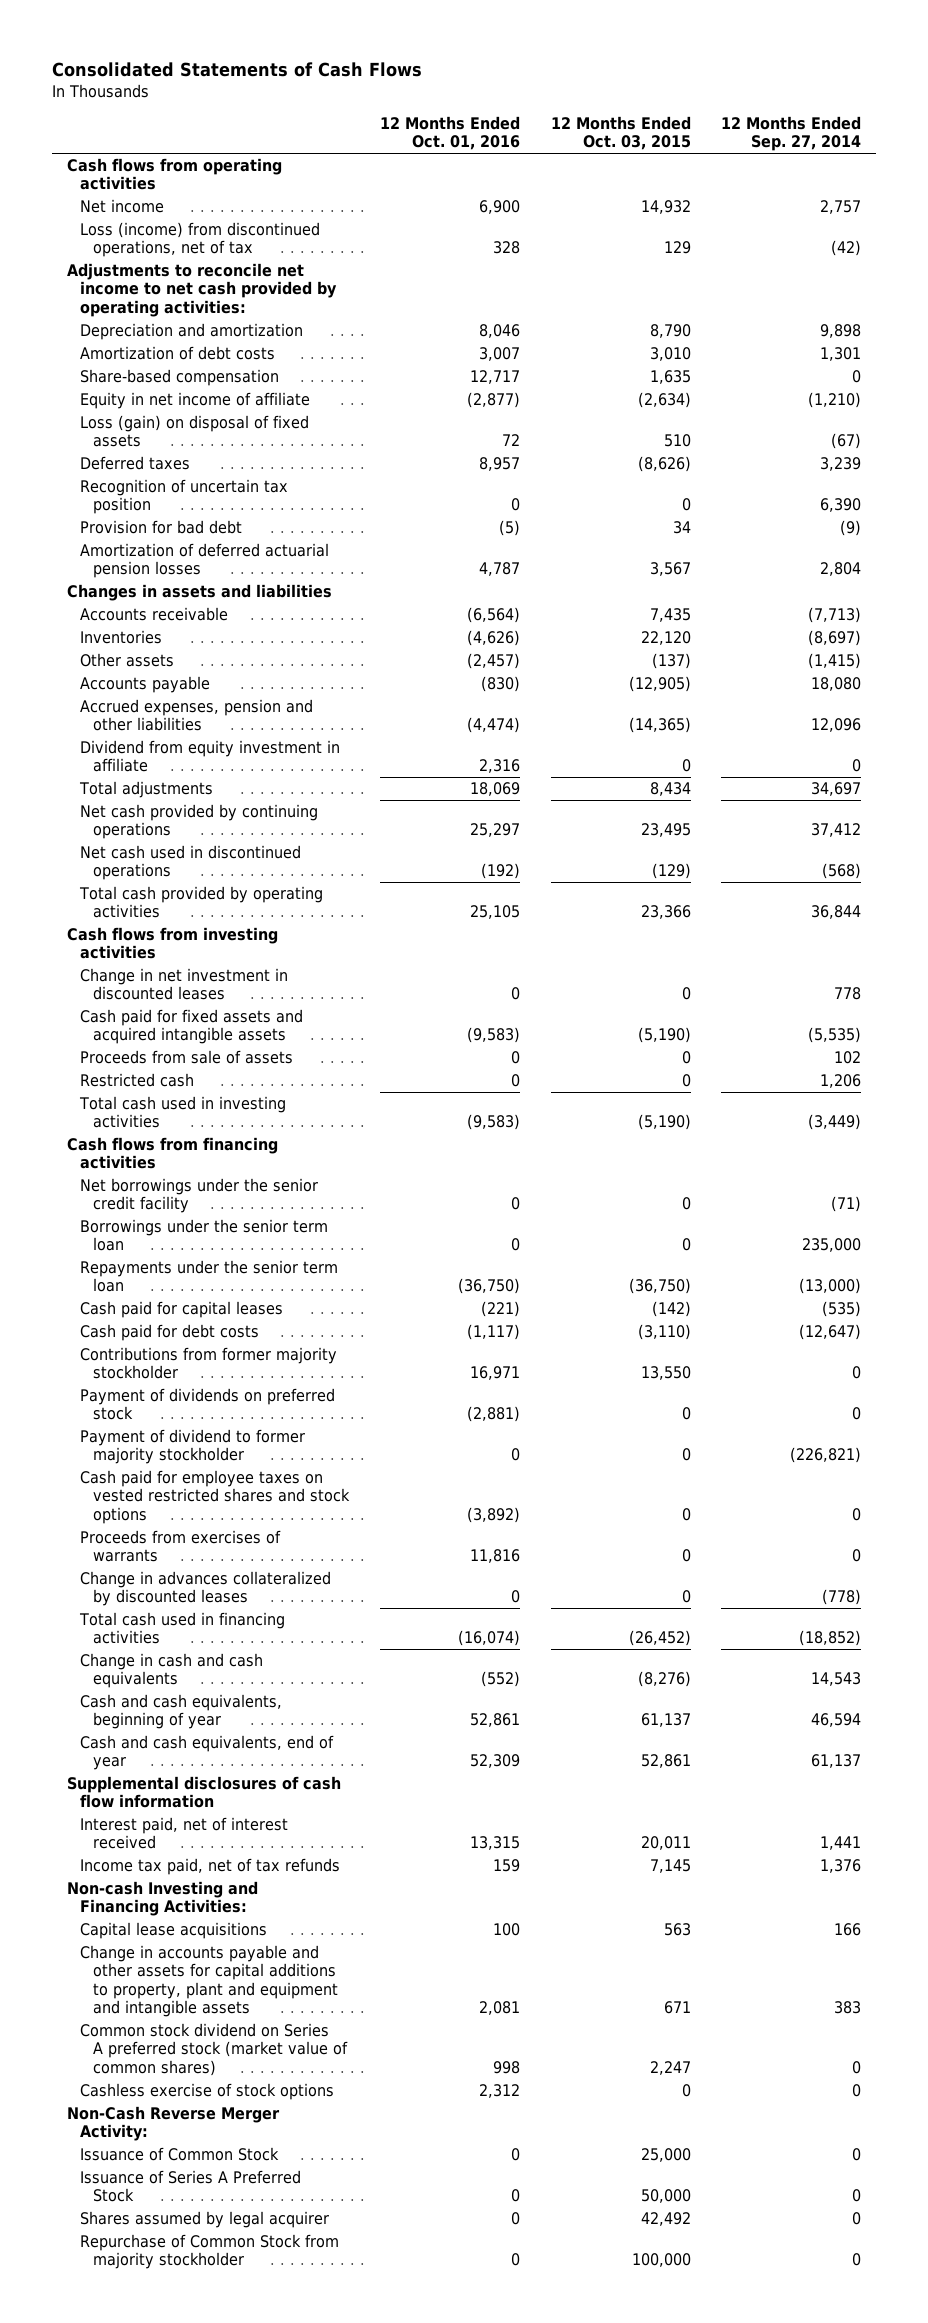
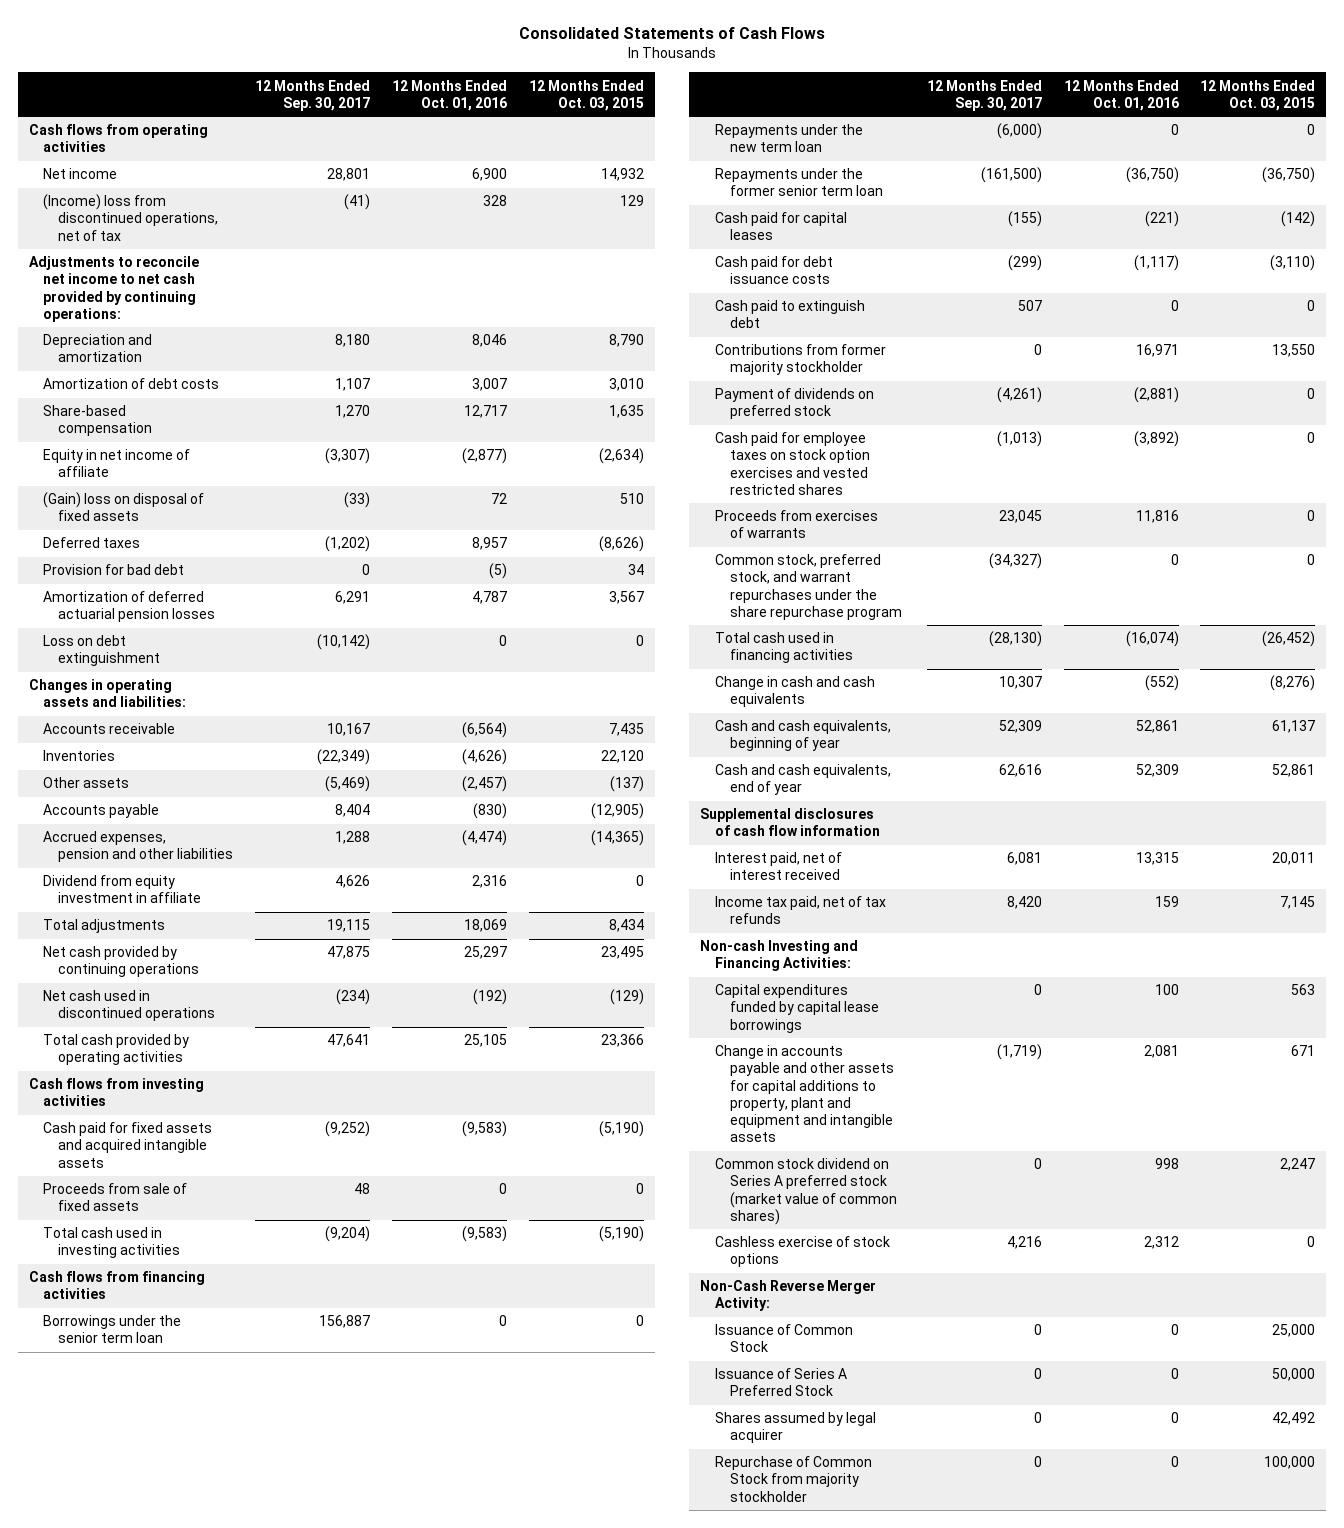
[721,115,862,152] 12 Months Ended Sep. 27, 2014 -> none
none -> [254,79,370,111] 12 Months Ended Sep. 30, 2017
[80,221,321,258] Loss (income) from discontinued operations, net of tax -> [43,194,219,241] (Income) loss from discontinued operations, net of tax
[67,262,338,317] Adjustments to reconcile net income to net cash provided by operating activities: -> [28,256,199,322] Adjustments to reconcile net income to net cash provided by continuing operations:
[80,414,310,448] Loss (gain) on disposal of fixed assets -> [43,492,205,522] (Gain) loss on disposal of fixed assets
[80,478,289,515] Recognition of uncertain tax position -> none
none -> [43,635,161,667] Loss on debt extinguishment
[67,583,333,601] Changes in assets and liabilities -> [28,679,187,708] Changes in operating assets and liabilities:
[80,967,289,1001] Change in net investment in discounted leases -> none
[80,1072,195,1087] Restricted cash -> none
[80,1049,294,1064] Proceeds from sale of assets -> [43,1183,188,1212] Proceeds from sale of fixed assets
[80,1177,319,1214] Net borrowings under the senior credit facility -> none
none -> [715,124,864,153] Repayments under the new term loan
[80,1259,339,1293] Repayments under the senior term loan -> [715,168,883,197] Repayments under the former senior term loan
[80,1323,260,1341] Cash paid for debt costs -> [715,256,834,285] Cash paid for debt issuance costs
none -> [715,300,866,329] Cash paid to extinguish debt
[80,1428,306,1465] Payment of dividend to former majority stockholder -> none
[80,1469,351,1524] Cash paid for employee taxes on vested restricted shares and stock options -> [715,432,870,495] Cash paid for employee taxes on stock option exercises and vested restricted shares
[80,1570,332,1607] Change in advances collateralized by discounted leases -> none
none -> [715,554,902,620] Common stock, preferred stock, and warrant repurchases under the share repurchase program
[80,1921,268,1939] Capital lease acquisitions -> [715,984,879,1033] Capital expenditures funded by capital lease borrowings

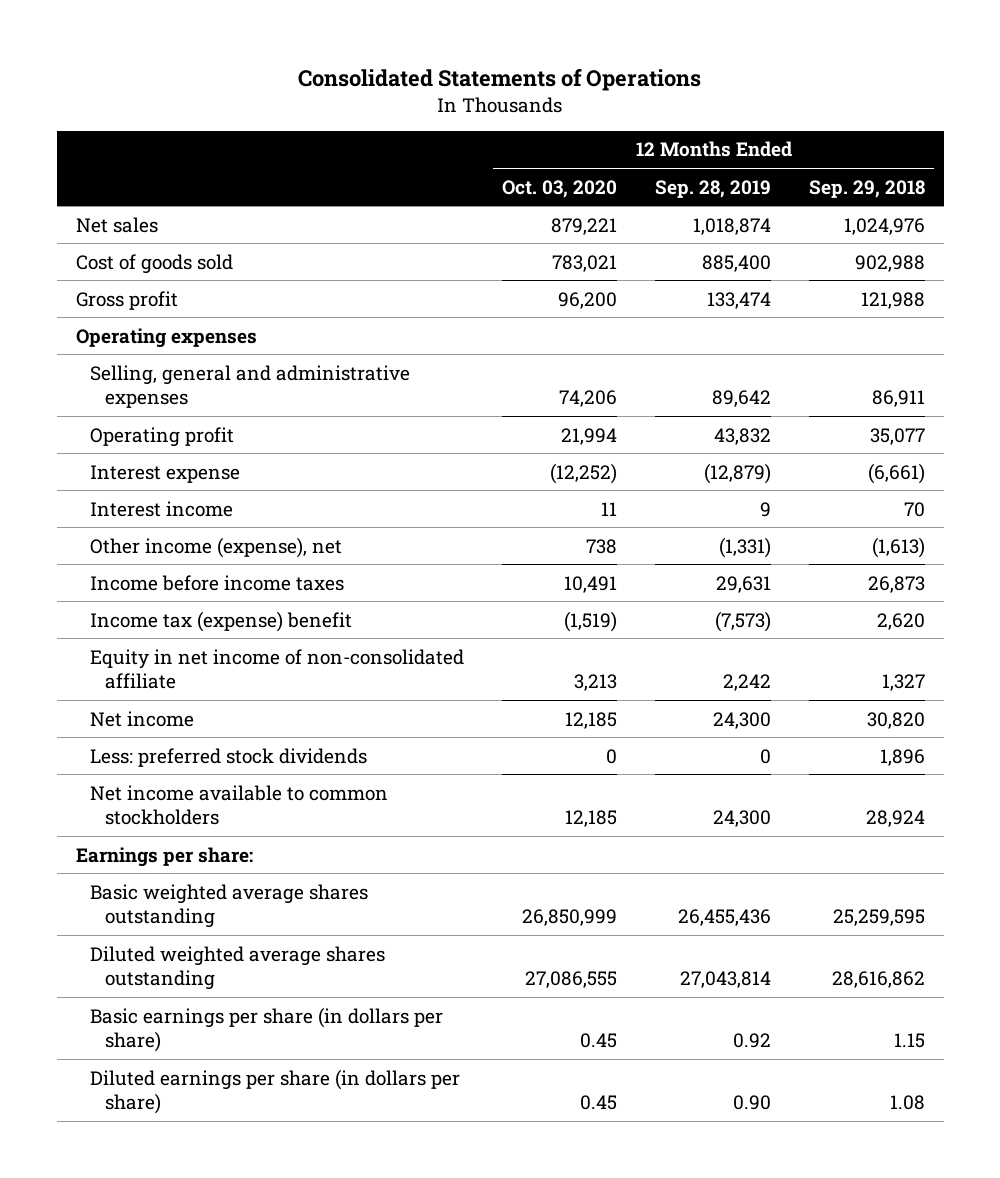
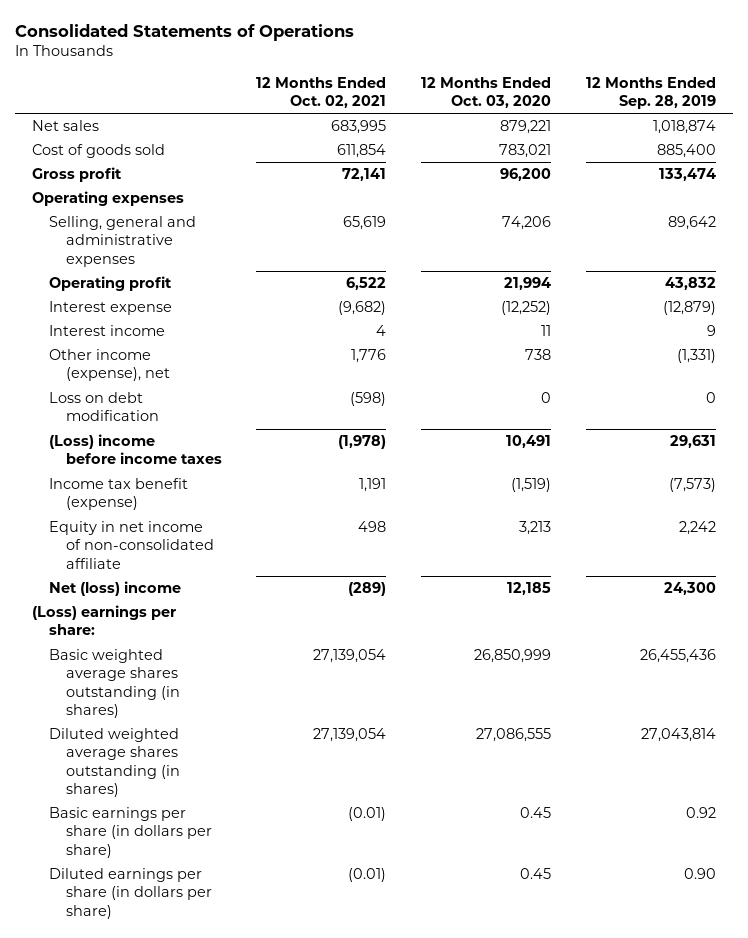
[808,179,925,198] Sep. 29, 2018 -> none
none -> [256,76,387,109] 12 Months Ended Oct. 02, 2021
none -> [48,392,159,422] Loss on debt modification
[90,574,345,591] Income before income taxes -> [48,434,222,465] (Loss) income before income taxes
[90,610,353,632] Income tax (expense) benefit -> [48,478,188,511] Income tax benefit (expense)
[90,747,368,767] Less: preferred stock dividends -> none
[90,784,389,825] Net income available to common stockholders -> none
[90,710,195,727] Net income -> [48,581,181,597] Net (loss) income
[75,846,253,867] Earnings per share: -> [32,605,177,636] (Loss) earnings per share:
[90,883,369,928] Basic weighted average shares outstanding -> [48,649,180,719] Basic weighted average shares outstanding (in shares)
[90,945,386,990] Diluted weighted average shares outstanding -> [48,728,180,798] Diluted weighted average shares outstanding (in shares)

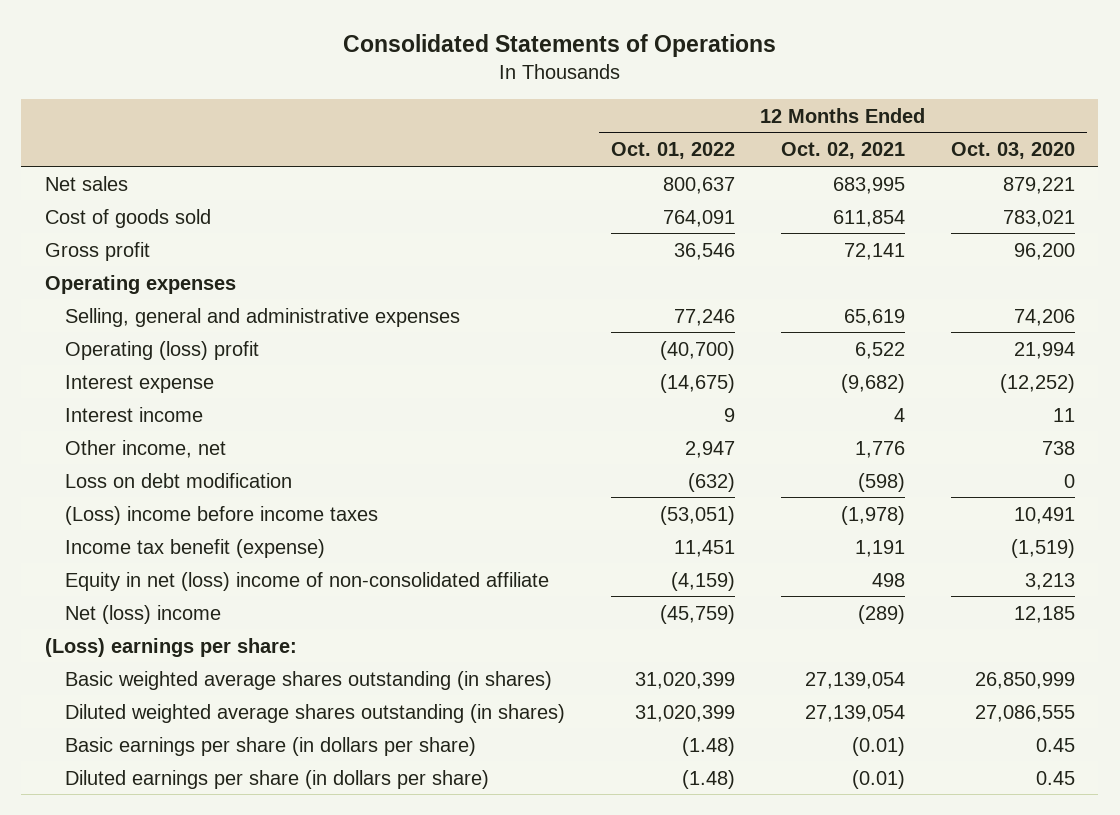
[585,76,716,110] 12 Months Ended Sep. 28, 2019 -> none
none -> [610,142,735,160] Oct. 01, 2022
[48,276,172,292] Operating profit -> [64,340,259,360] Operating (loss) profit
[48,349,170,382] Other income (expense), net -> [64,439,226,458] Other income, net
[48,521,214,569] Equity in net income of non-consolidated affiliate -> [64,571,549,591] Equity in net (loss) income of non-consolidated affiliate

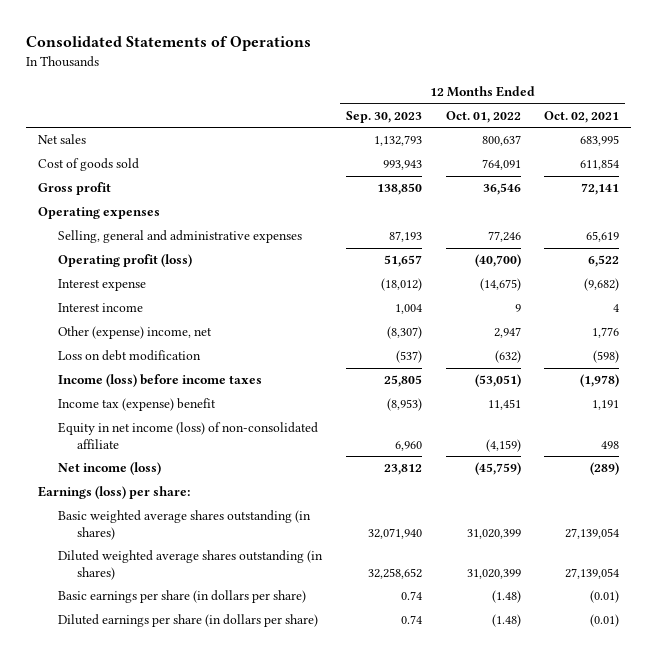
[951,142,1076,160] Oct. 03, 2020 -> none
none -> [345,110,422,123] Sep. 30, 2023
[64,340,259,360] Operating (loss) profit -> [57,254,192,268] Operating profit (loss)
[64,439,226,458] Other income, net -> [57,326,212,340] Other (expense) income, net
[64,505,378,525] (Loss) income before income taxes -> [57,374,262,388] Income (loss) before income taxes
[64,538,325,558] Income tax benefit (expense) -> [57,398,216,412] Income tax (expense) benefit
[64,571,549,591] Equity in net (loss) income of non-consolidated affiliate -> [57,422,318,449] Equity in net income (loss) of non-consolidated affiliate
[64,604,221,624] Net (loss) income -> [57,462,161,476] Net income (loss)
[44,637,297,657] (Loss) earnings per share: -> [38,486,191,500] Earnings (loss) per share:

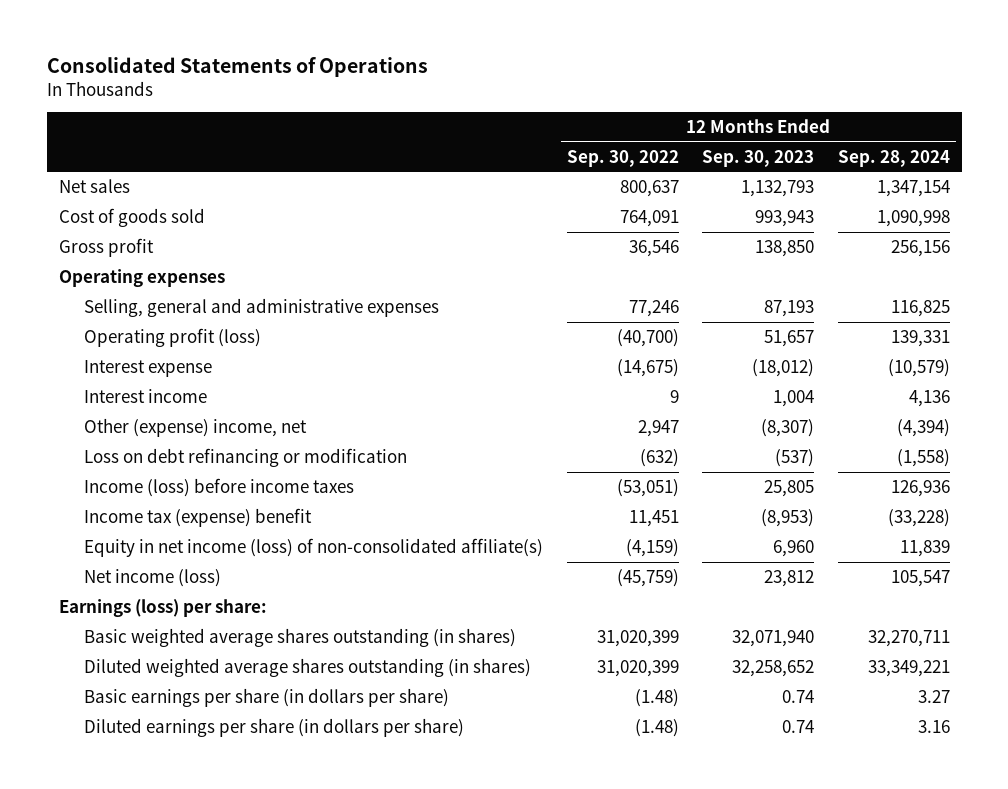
[445,110,521,123] Oct. 01, 2022 -> none
[544,110,620,123] Oct. 02, 2021 -> none
none -> [566,149,679,167] Sep. 30, 2022
none -> [837,149,950,167] Sep. 28, 2024
[57,350,201,362] Loss on debt modification -> [83,447,407,467] Loss on debt refinancing or modification
[57,422,318,449] Equity in net income (loss) of non-consolidated affiliate -> [83,537,543,557] Equity in net income (loss) of non-consolidated affiliate(s)

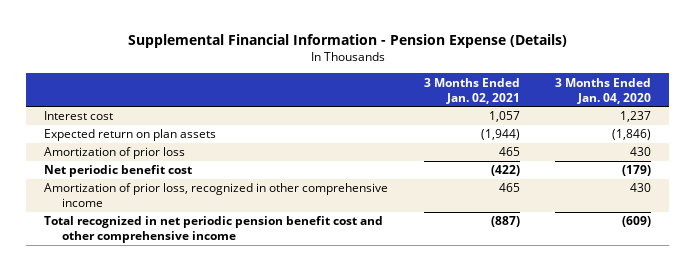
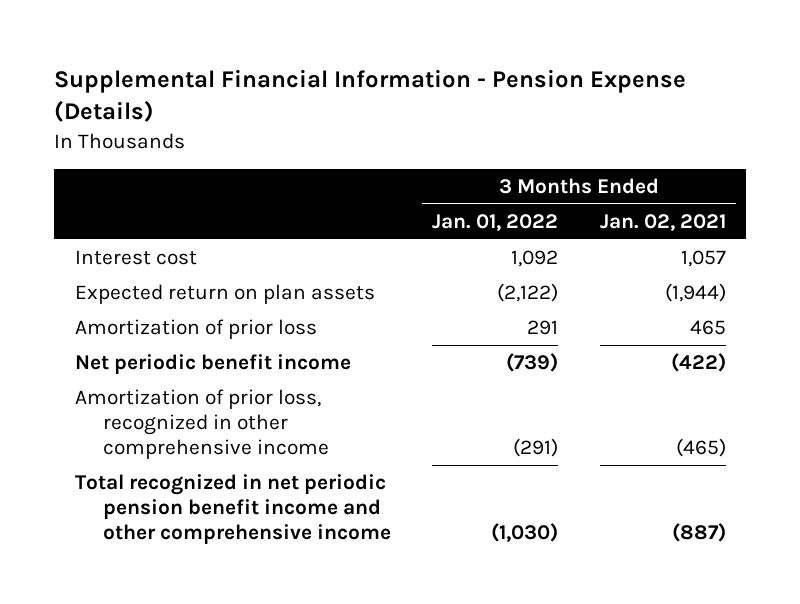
[555,77,652,104] 3 Months Ended Jan. 04, 2020 -> none
none -> [432,214,559,232] Jan. 01, 2022
[44,165,193,178] Net periodic benefit cost -> [74,354,351,375] Net periodic benefit income
[498,183,520,193] 465 -> [675,438,726,458] (465)
[44,216,384,244] Total recognized in net periodic pension benefit cost and other comprehensive income -> [74,474,391,545] Total recognized in net periodic pension benefit income and other comprehensive income

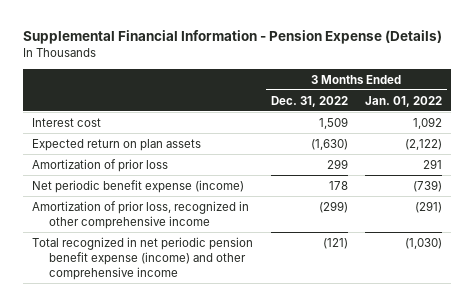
[599,214,726,232] Jan. 02, 2021 -> none
none -> [270,95,348,107] Dec. 31, 2022
[74,354,351,375] Net periodic benefit income -> [32,179,245,193] Net periodic benefit expense (income)
[74,474,391,545] Total recognized in net periodic pension benefit income and other comprehensive income -> [32,236,254,280] Total recognized in net periodic pension benefit expense (income) and other comprehensive income

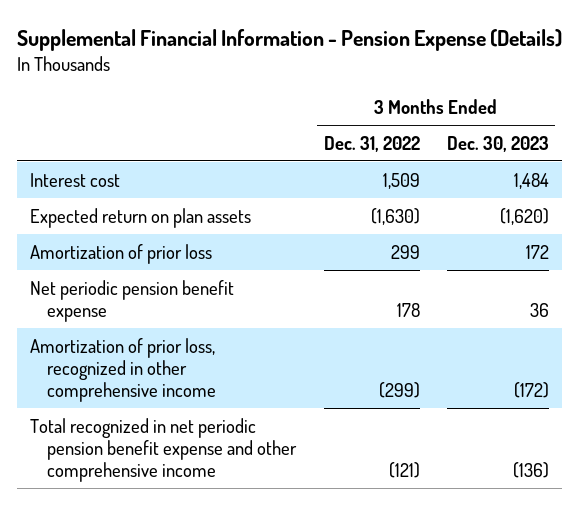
[365,95,443,107] Jan. 01, 2022 -> none
none -> [446,135,549,152] Dec. 30, 2023
[32,179,245,193] Net periodic benefit expense (income) -> [30,279,235,322] Net periodic pension benefit expense
[32,236,254,280] Total recognized in net periodic pension benefit expense (income) and other comprehensive income -> [30,417,298,483] Total recognized in net periodic pension benefit expense and other comprehensive income

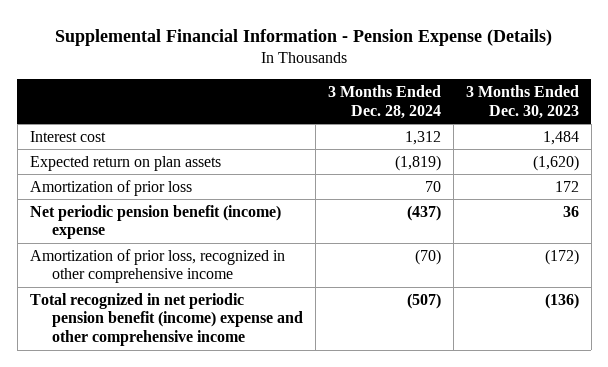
[323,135,420,152] Dec. 31, 2022 -> none
none -> [328,84,442,119] 3 Months Ended Dec. 28, 2024
[30,279,235,322] Net periodic pension benefit expense -> [29,204,281,240] Net periodic pension benefit (income) expense
[30,417,298,483] Total recognized in net periodic pension benefit expense and other comprehensive income -> [29,292,304,347] Total recognized in net periodic pension benefit (income) expense and other comprehensive income

